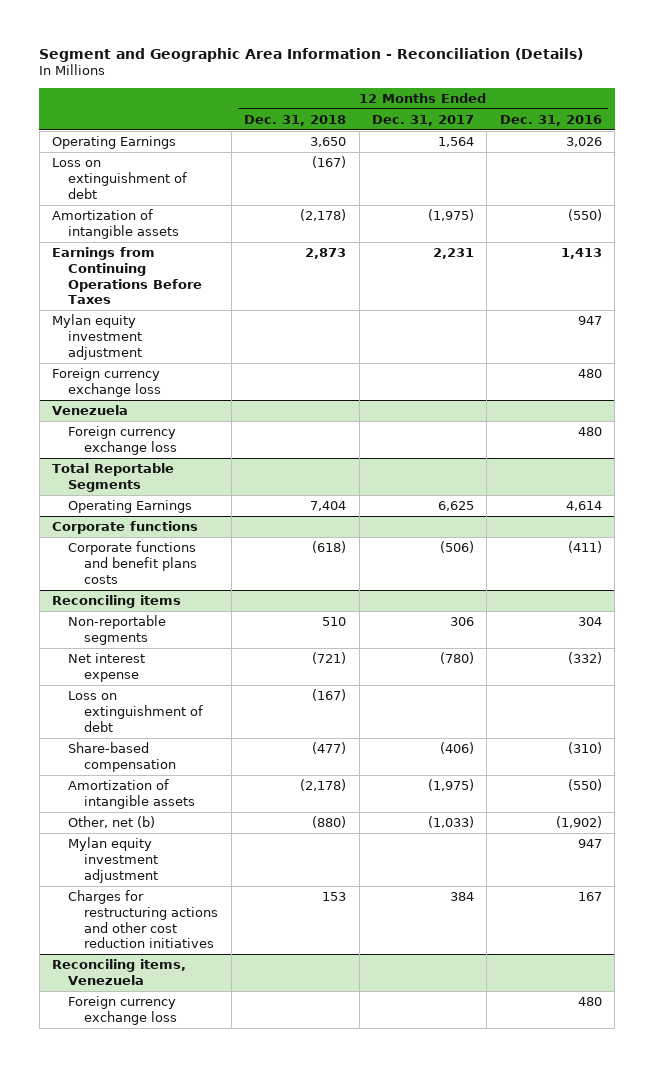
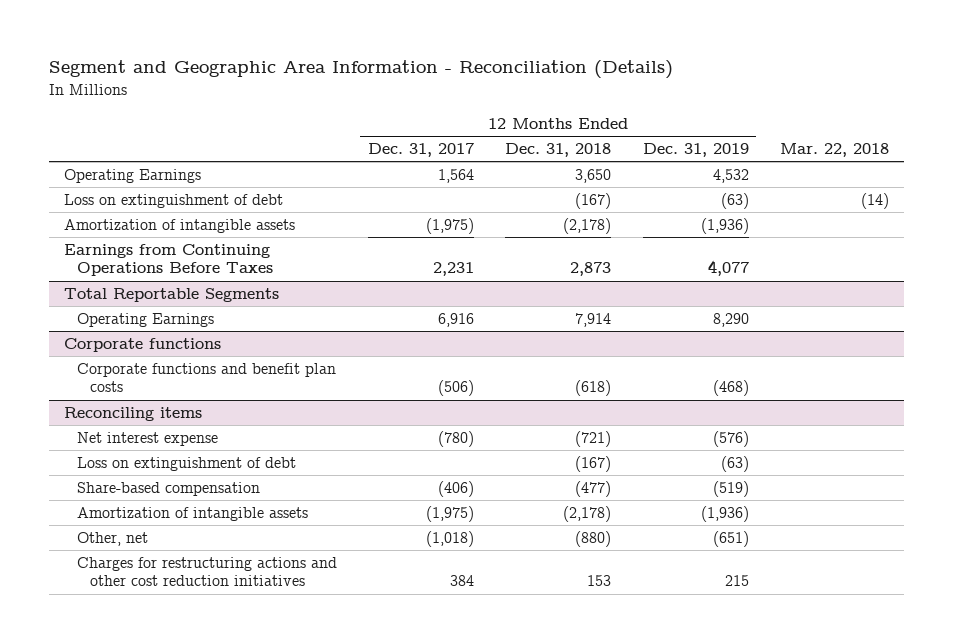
[499,114,602,126] Dec. 31, 2016 -> none
none -> [642,143,749,158] Dec. 31, 2019
none -> [779,143,889,158] Mar. 22, 2018
[52,314,143,360] Mylan equity investment adjustment -> none
[52,368,162,397] Foreign currency exchange loss -> none
[52,405,129,416] Venezuela -> none
[68,426,178,455] Foreign currency exchange loss -> none
[310,501,347,512] 7,404 -> [575,313,612,328] 7,914
[437,501,474,512] 6,625 -> [438,313,475,328] 6,916
[68,541,198,584] Corporate functions and benefit plans costs -> [77,363,337,393] Corporate functions and benefit plan costs
[68,615,167,645] Non-reportable segments -> none
[68,837,159,883] Mylan equity investment adjustment -> none
[68,816,156,829] Other, net (b) -> [77,532,149,547] Other, net
[427,816,474,829] (1,033) -> [426,531,475,548] (1,018)
[52,959,187,985] Reconciling items, Venezuela -> none
[68,996,178,1025] Foreign currency exchange loss -> none

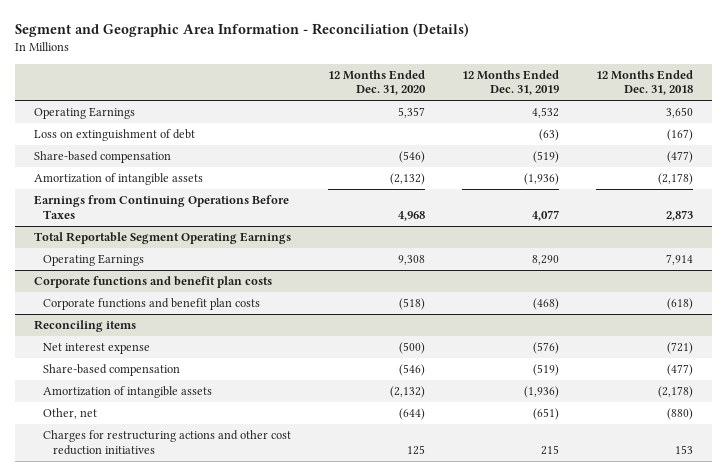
[368,143,475,158] Dec. 31, 2017 -> none
[779,143,889,158] Mar. 22, 2018 -> none
none -> [328,69,427,96] 12 Months Ended Dec. 31, 2020
none -> [33,151,171,164] Share-based compensation
[64,288,280,303] Total Reportable Segments -> [33,232,291,245] Total Reportable Segment Operating Earnings
[64,338,222,353] Corporate functions -> [33,276,272,289] Corporate functions and benefit plan costs
[77,457,297,472] Loss on extinguishment of debt -> none

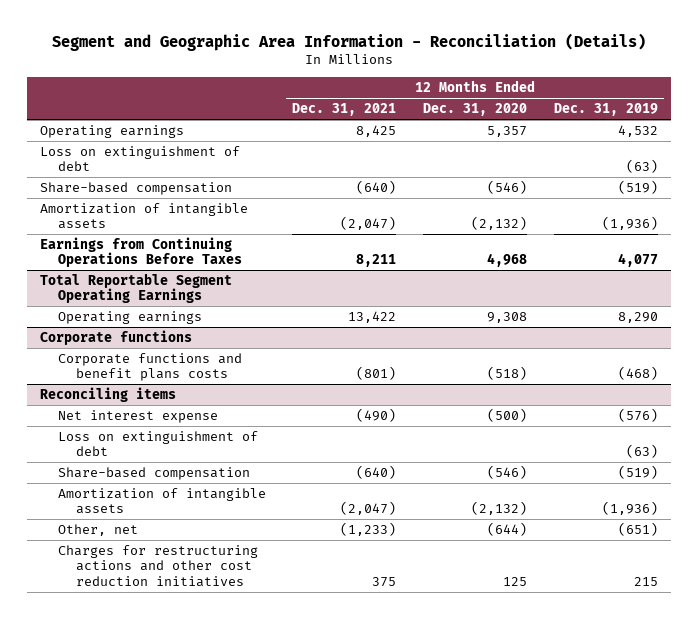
[596,69,694,96] 12 Months Ended Dec. 31, 2018 -> none
none -> [292,103,397,117] Dec. 31, 2021
[33,107,135,120] Operating Earnings -> [40,124,185,138] Operating earnings
[43,254,145,267] Operating Earnings -> [57,310,202,324] Operating earnings
[33,276,272,289] Corporate functions and benefit plan costs -> [40,329,193,345] Corporate functions
[43,298,261,311] Corporate functions and benefit plan costs -> [57,352,242,382] Corporate functions and benefit plans costs
none -> [57,430,258,457] Loss on extinguishment of debt

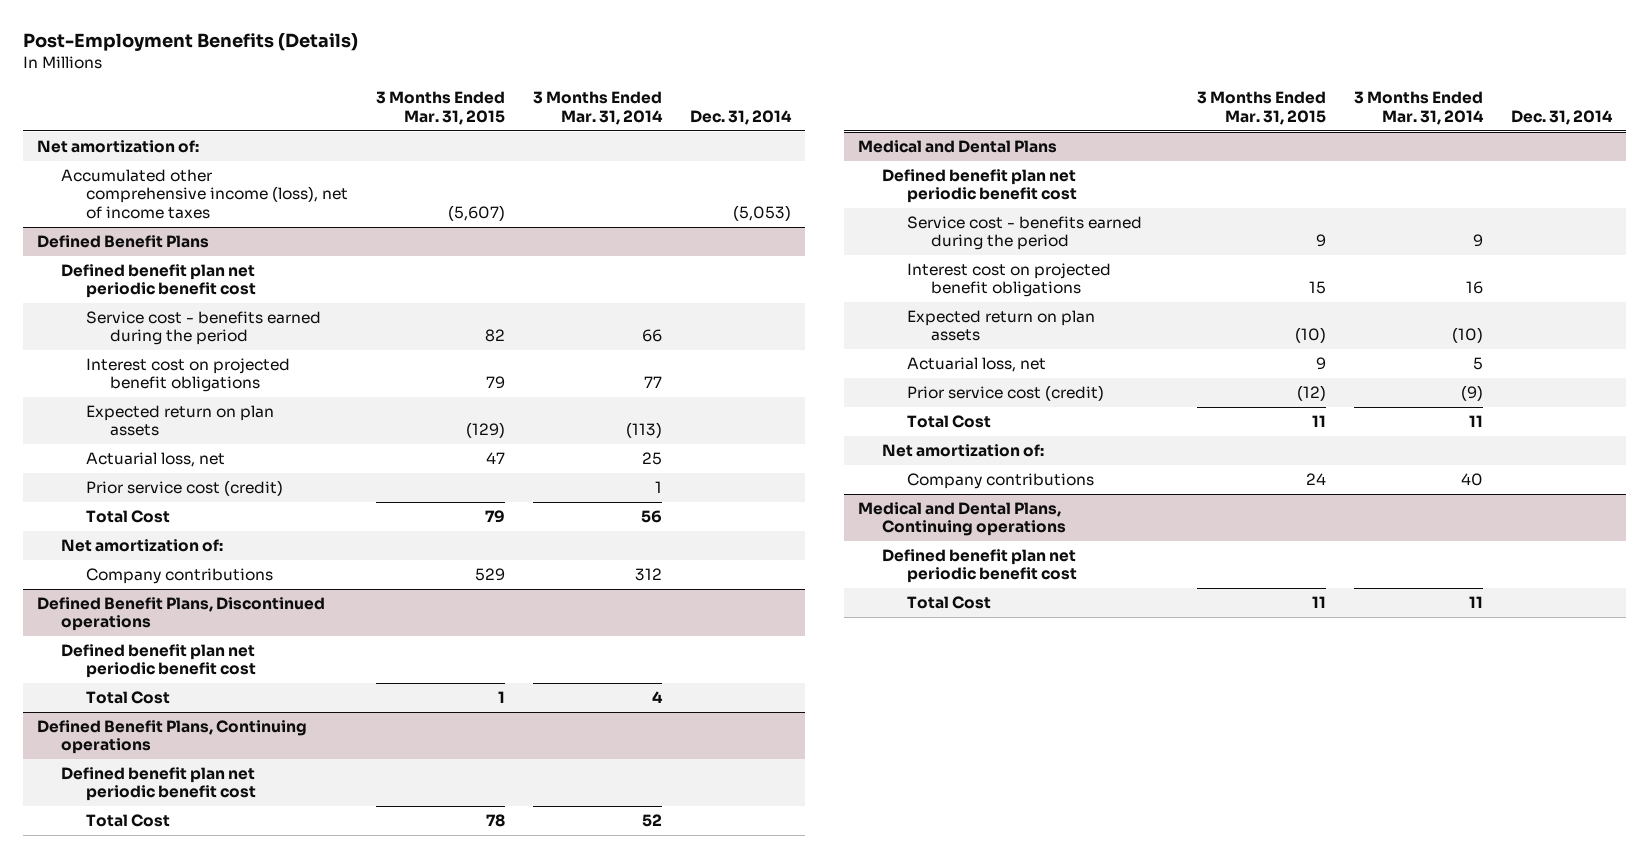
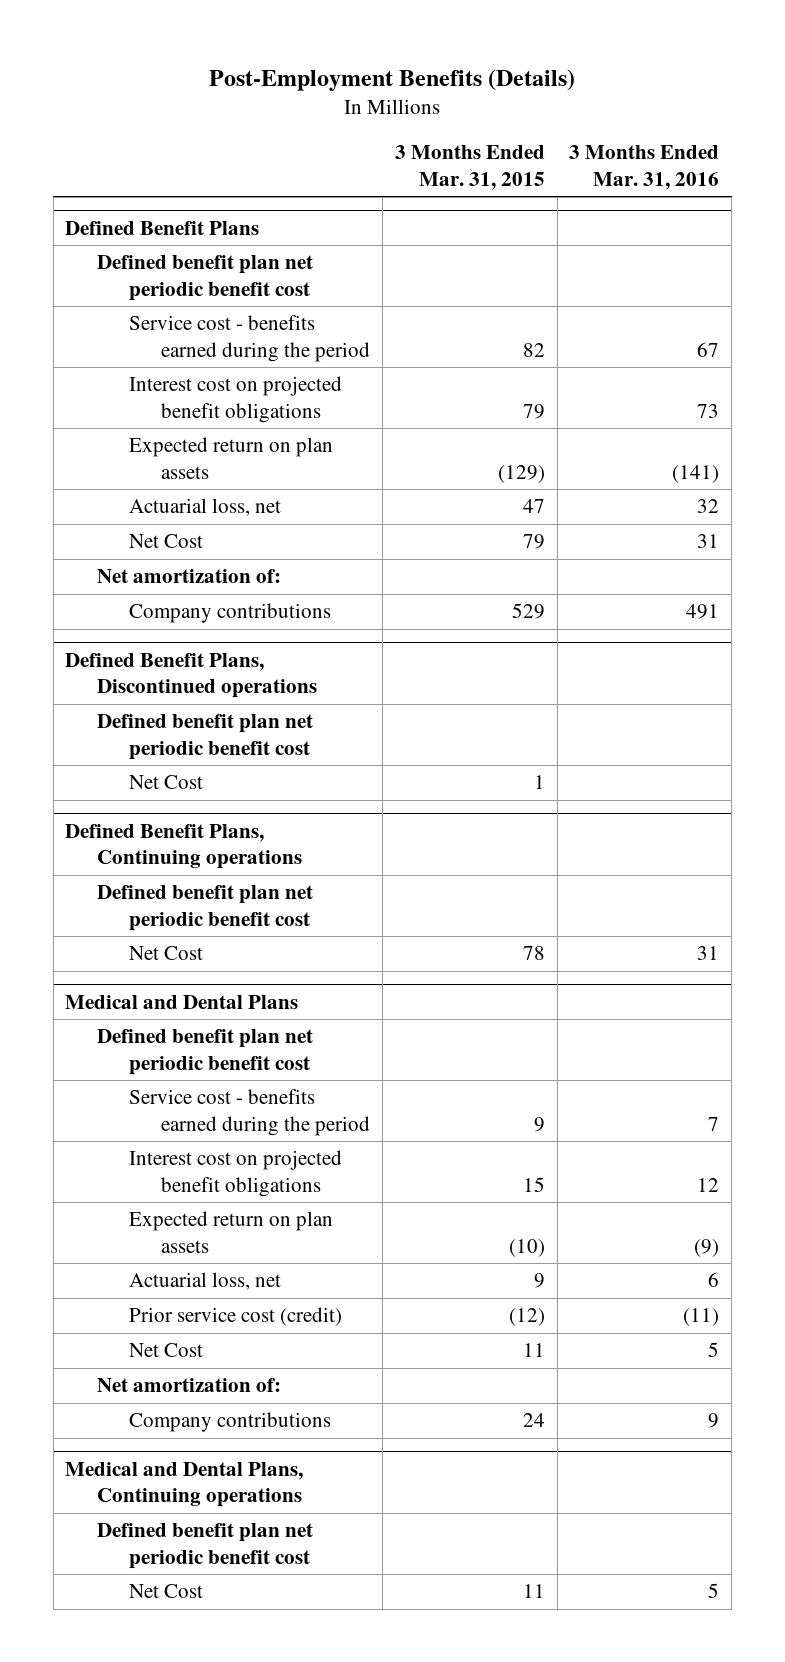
[532,91,663,125] 3 Months Ended Mar. 31, 2014 -> none
[689,109,792,125] Dec. 31, 2014 -> none
none -> [569,145,720,190] 3 Months Ended Mar. 31, 2016
[36,140,199,154] Net amortization of: -> none
[61,169,348,219] Accumulated other comprehensive income (loss), net of income taxes -> none
[85,480,283,497] Prior service cost (credit) -> none
[85,510,170,524] Total Cost -> [129,534,204,549] Net Cost
[85,691,170,705] Total Cost -> [129,775,204,790] Net Cost
[85,814,170,828] Total Cost -> [129,946,204,961] Net Cost
[906,415,991,429] Total Cost -> [129,1343,204,1358] Net Cost
[906,596,991,610] Total Cost -> [129,1584,204,1599] Net Cost

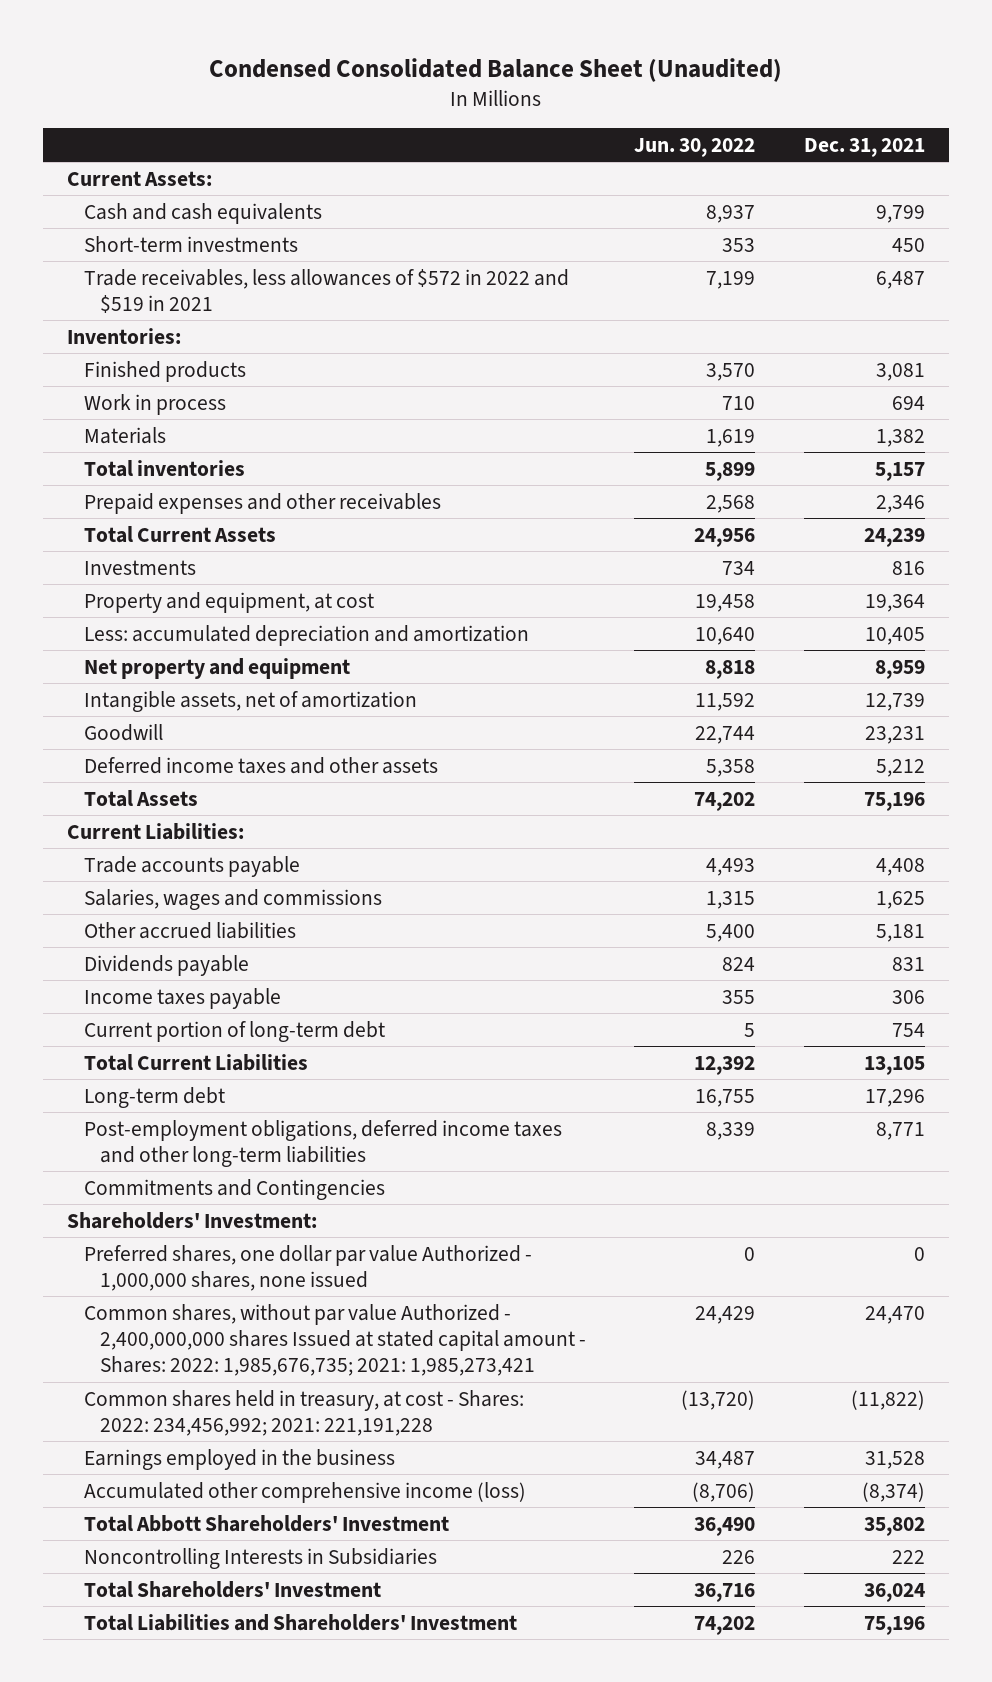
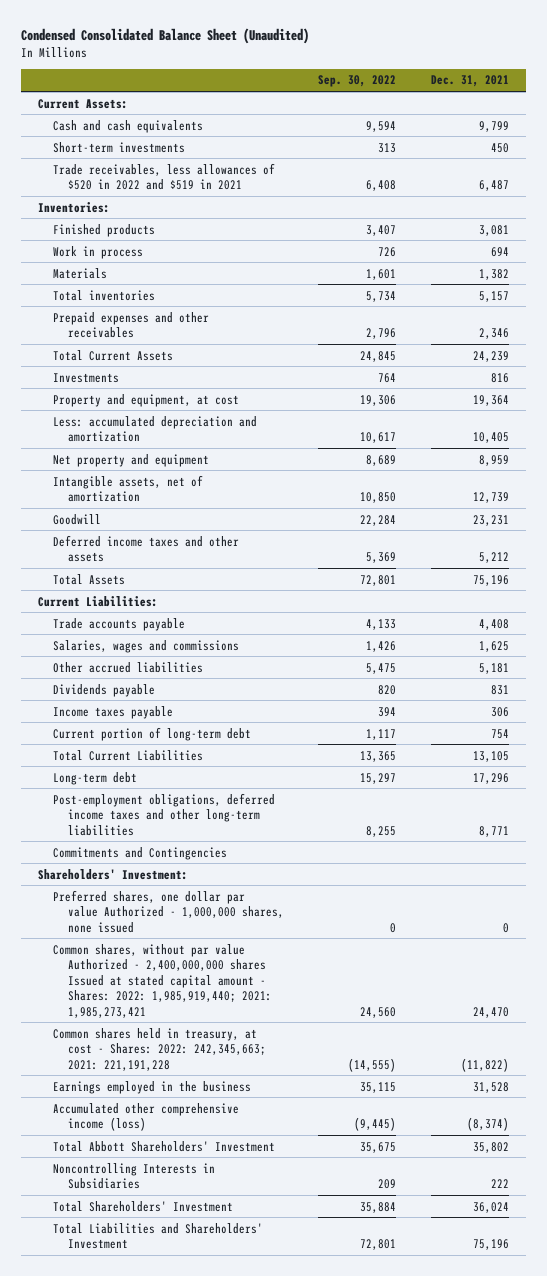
[634,137,756,157] Jun. 30, 2022 -> none
none -> [318,75,397,88] Sep. 30, 2022
[83,268,569,314] Trade receivables, less allowances of $572 in 2022 and $519 in 2021 -> [52,162,275,191] Trade receivables, less allowances of $520 in 2022 and $519 in 2021
[83,1303,586,1377] Common shares, without par value Authorized - 2,400,000,000 shares Issued at stated capital amount - Shares: 2022: 1,985,676,735; 2021: 1,985,273,421 -> [52,943,272,1018] Common shares, without par value Authorized - 2,400,000,000 shares Issued at stated capital amount - Shares: 2022: 1,985,919,440; 2021: 1,985,273,421
[83,1389,524,1437] Common shares held in treasury, at cost - Shares: 2022: 234,456,992; 2021: 221,191,228 -> [52,1027,266,1071] Common shares held in treasury, at cost - Shares: 2022: 242,345,663; 2021: 221,191,228

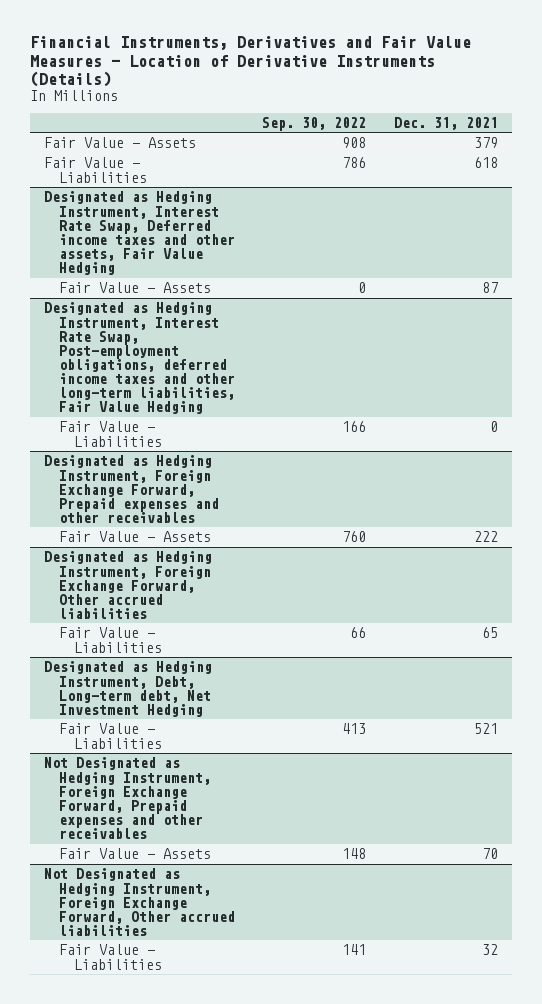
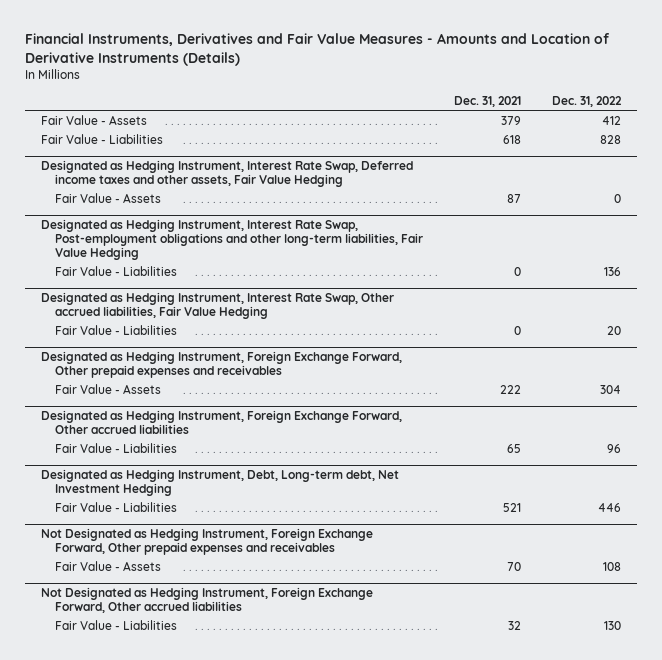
[30,36,472,87] Financial Instruments, Derivatives and Fair Value Measures - Location of Derivative Instruments (Details) -> [25,32,611,66] Financial Instruments, Derivatives and Fair Value Measures - Amounts and Location of Derivative Instruments (Details)
[262,116,367,131] Sep. 30, 2022 -> none
none -> [552,96,623,108] Dec. 31, 2022
[43,302,235,415] Designated as Hedging Instrument, Interest Rate Swap, Post-employment obligations, deferred income taxes and other long-term liabilities, Fair Value Hedging -> [40,218,423,261] Designated as Hedging Instrument, Interest Rate Swap, Post-employment obligations and other long-term liabilities, Fair Value Hedging
none -> [40,291,394,320] Designated as Hedging Instrument, Interest Rate Swap, Other accrued liabilities, Fair Value Hedging
none -> [54,324,177,335] Fair Value - Liabilities
[43,455,219,523] Designated as Hedging Instrument, Foreign Exchange Forward, Prepaid expenses and other receivables -> [40,350,402,379] Designated as Hedging Instrument, Foreign Exchange Forward, Other prepaid expenses and receivables
[43,757,211,840] Not Designated as Hedging Instrument, Foreign Exchange Forward, Prepaid expenses and other receivables -> [40,527,373,556] Not Designated as Hedging Instrument, Foreign Exchange Forward, Other prepaid expenses and receivables

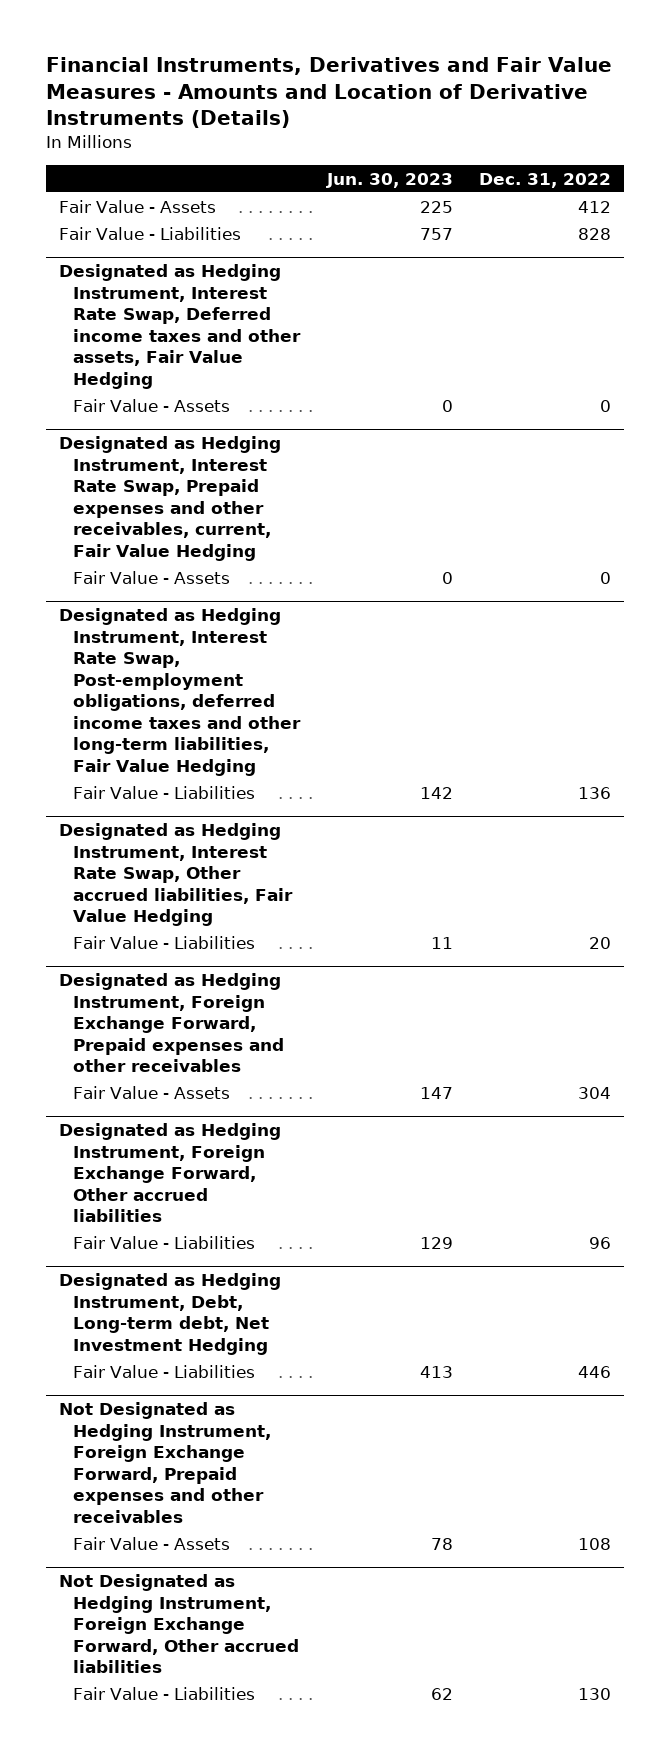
[454,96,522,108] Dec. 31, 2021 -> none
none -> [325,172,453,188] Jun. 30, 2023
none -> [58,436,281,561] Designated as Hedging Instrument, Interest Rate Swap, Prepaid expenses and other receivables, current, Fair Value Hedging
none -> [73,570,231,584] Fair Value - Assets
[40,218,423,261] Designated as Hedging Instrument, Interest Rate Swap, Post-employment obligations and other long-term liabilities, Fair Value Hedging -> [58,608,302,776] Designated as Hedging Instrument, Interest Rate Swap, Post-employment obligations, deferred income taxes and other long-term liabilities, Fair Value Hedging
[40,350,402,379] Designated as Hedging Instrument, Foreign Exchange Forward, Other prepaid expenses and receivables -> [58,973,285,1073] Designated as Hedging Instrument, Foreign Exchange Forward, Prepaid expenses and other receivables
[40,527,373,556] Not Designated as Hedging Instrument, Foreign Exchange Forward, Other prepaid expenses and receivables -> [58,1402,272,1523] Not Designated as Hedging Instrument, Foreign Exchange Forward, Prepaid expenses and other receivables

